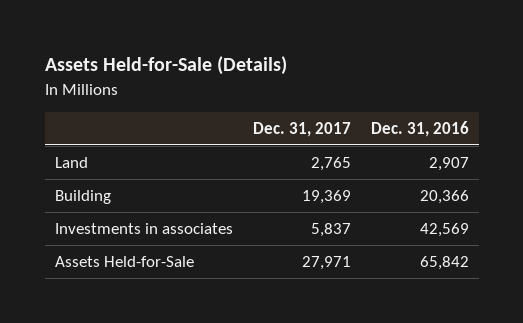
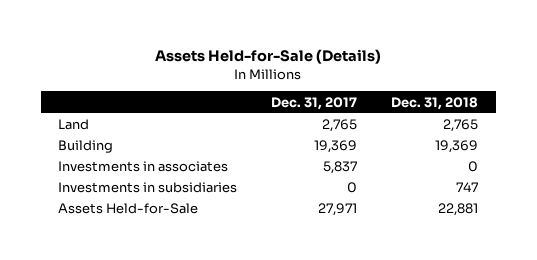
[370,120,469,137] Dec. 31, 2016 -> none
none -> [391,96,479,110] Dec. 31, 2018
none -> [58,182,238,194] Investments in subsidiaries

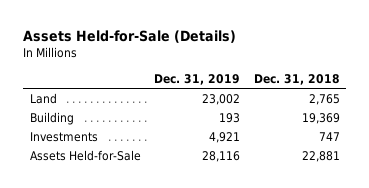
[271,96,358,110] Dec. 31, 2017 -> none
none -> [154,73,241,85] Dec. 31, 2019
[58,161,229,173] Investments in associates -> none
[58,182,238,194] Investments in subsidiaries -> [29,132,98,143] Investments

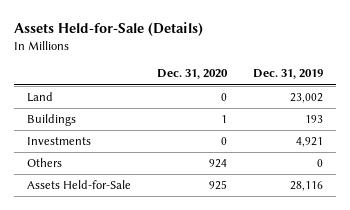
[253,73,340,85] Dec. 31, 2018 -> none
none -> [157,69,229,80] Dec. 31, 2020
[29,112,74,126] Building -> [26,114,76,127] Buildings
none -> [26,158,62,168] Others

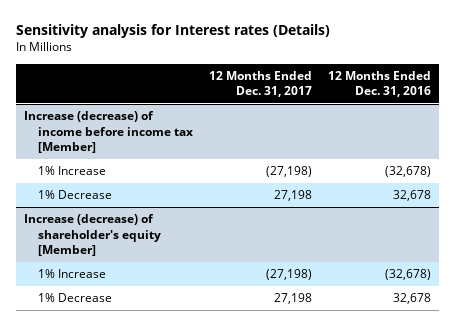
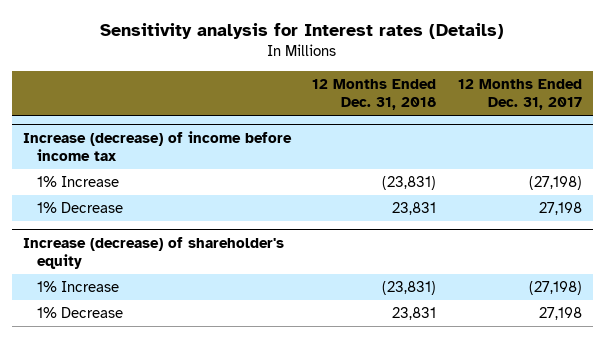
[327,70,431,98] 12 Months Ended Dec. 31, 2016 -> none
none -> [312,79,437,111] 12 Months Ended Dec. 31, 2018
[23,111,194,154] Increase (decrease) of income before income tax [Member] -> [22,131,292,161] Increase (decrease) of income before income tax
[23,214,162,257] Increase (decrease) of shareholder's equity [Member] -> [22,237,284,269] Increase (decrease) of shareholder's equity

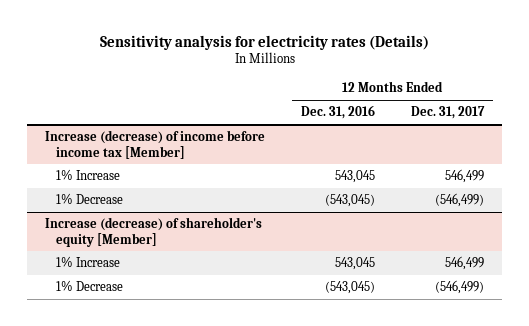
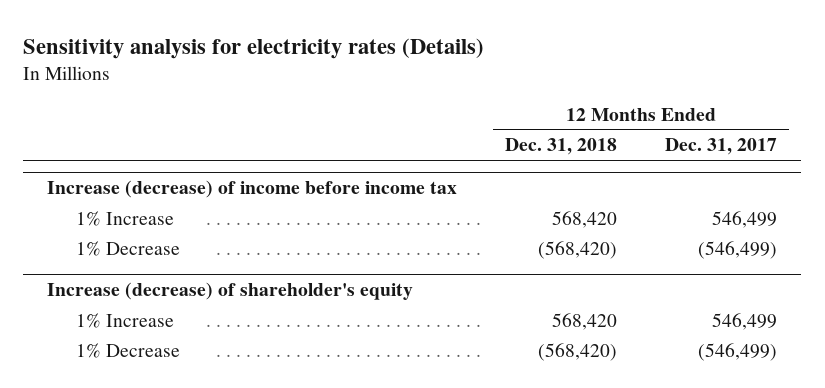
[301,105,376,120] Dec. 31, 2016 -> none
none -> [505,138,618,156] Dec. 31, 2018
[45,130,266,159] Increase (decrease) of income before income tax [Member] -> [47,180,458,199] Increase (decrease) of income before income tax
[45,217,263,247] Increase (decrease) of shareholder's equity [Member] -> [47,282,414,301] Increase (decrease) of shareholder's equity

